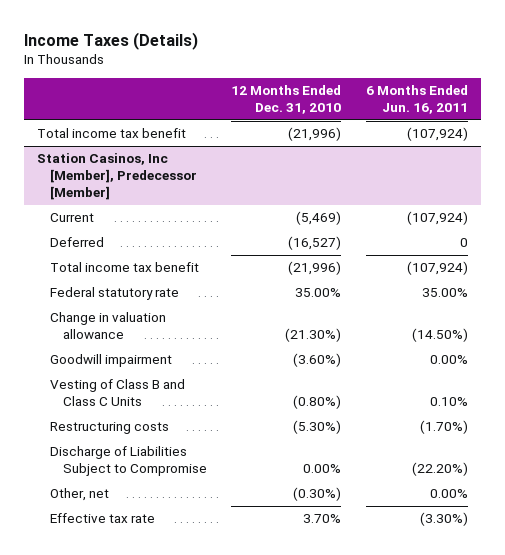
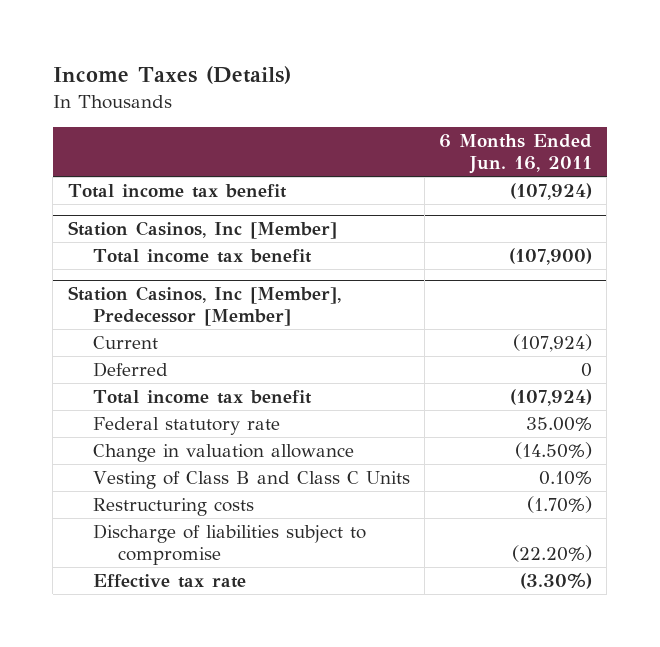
[231,85,342,115] 12 Months Ended Dec. 31, 2010 -> none
none -> [67,221,337,240] Station Casinos, Inc [Member]
none -> [92,249,312,264] Total income tax benefit
[49,354,172,368] Goodwill impairment -> none
[49,488,109,502] Other, net -> none
[49,446,207,477] Discharge of Liabilities Subject to Compromise -> [92,524,366,566] Discharge of liabilities subject to compromise

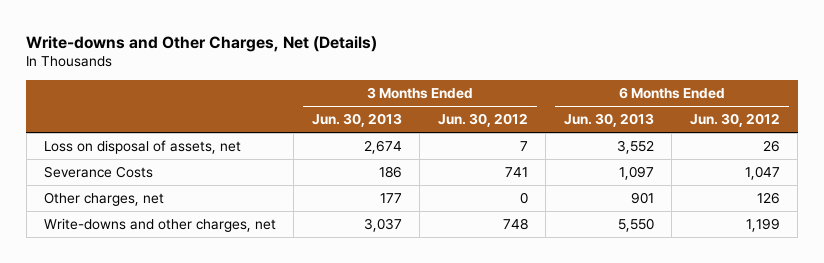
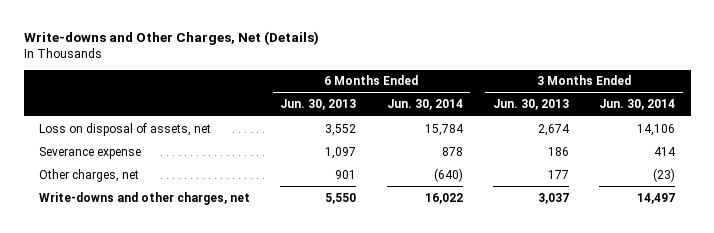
[437,113,528,128] Jun. 30, 2012 -> none
[689,113,780,128] Jun. 30, 2012 -> none
none -> [386,99,463,111] Jun. 30, 2014
none -> [599,99,676,111] Jun. 30, 2014
[44,165,154,178] Severance Costs -> [38,146,141,159] Severance expense

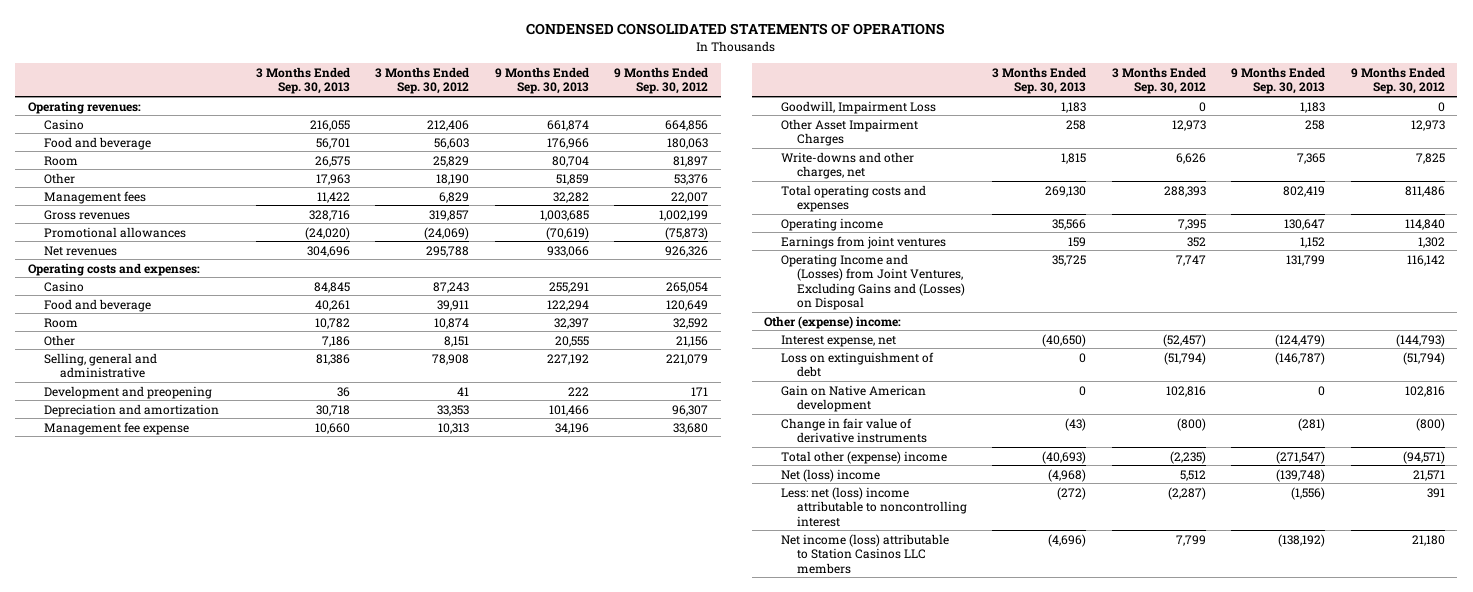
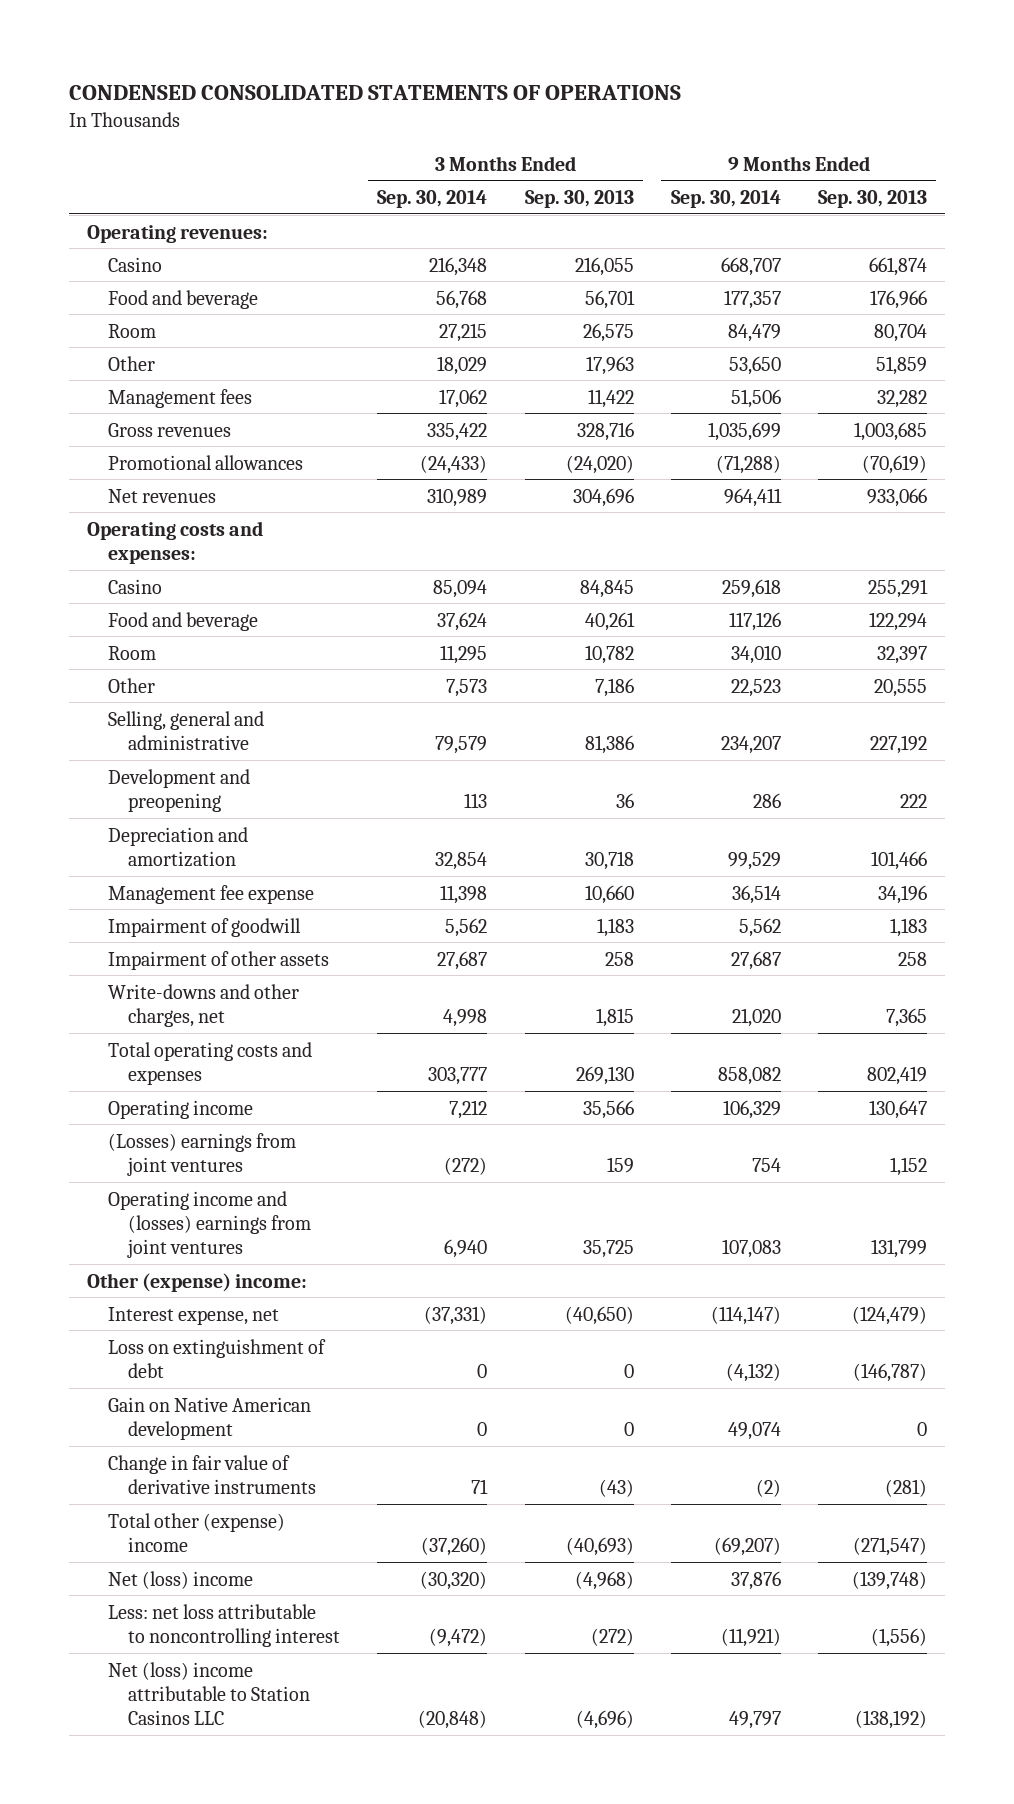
[375,66,470,95] 3 Months Ended Sep. 30, 2012 -> none
[614,66,709,95] 9 Months Ended Sep. 30, 2012 -> none
none -> [377,190,488,209] Sep. 30, 2014
none -> [670,190,781,209] Sep. 30, 2014
[780,100,936,114] Goodwill, Impairment Loss -> [107,917,301,937] Impairment of goodwill
[780,118,918,147] Other Asset Impairment Charges -> [107,950,329,970] Impairment of other assets
[780,235,946,249] Earnings from joint ventures -> [107,1132,296,1176] (Losses) earnings from joint ventures
[780,253,965,311] Operating Income and (Losses) from Joint Ventures, Excluding Gains and (Losses) on Disposal -> [107,1190,312,1259] Operating income and (losses) earnings from joint ventures
[780,486,967,527] Less: net (loss) income attributable to noncontrolling interest -> [107,1603,341,1647] Less: net loss attributable to noncontrolling interest
[780,533,949,574] Net income (loss) attributable to Station Casinos LLC members -> [107,1661,311,1726] Net (loss) income attributable to Station Casinos LLC

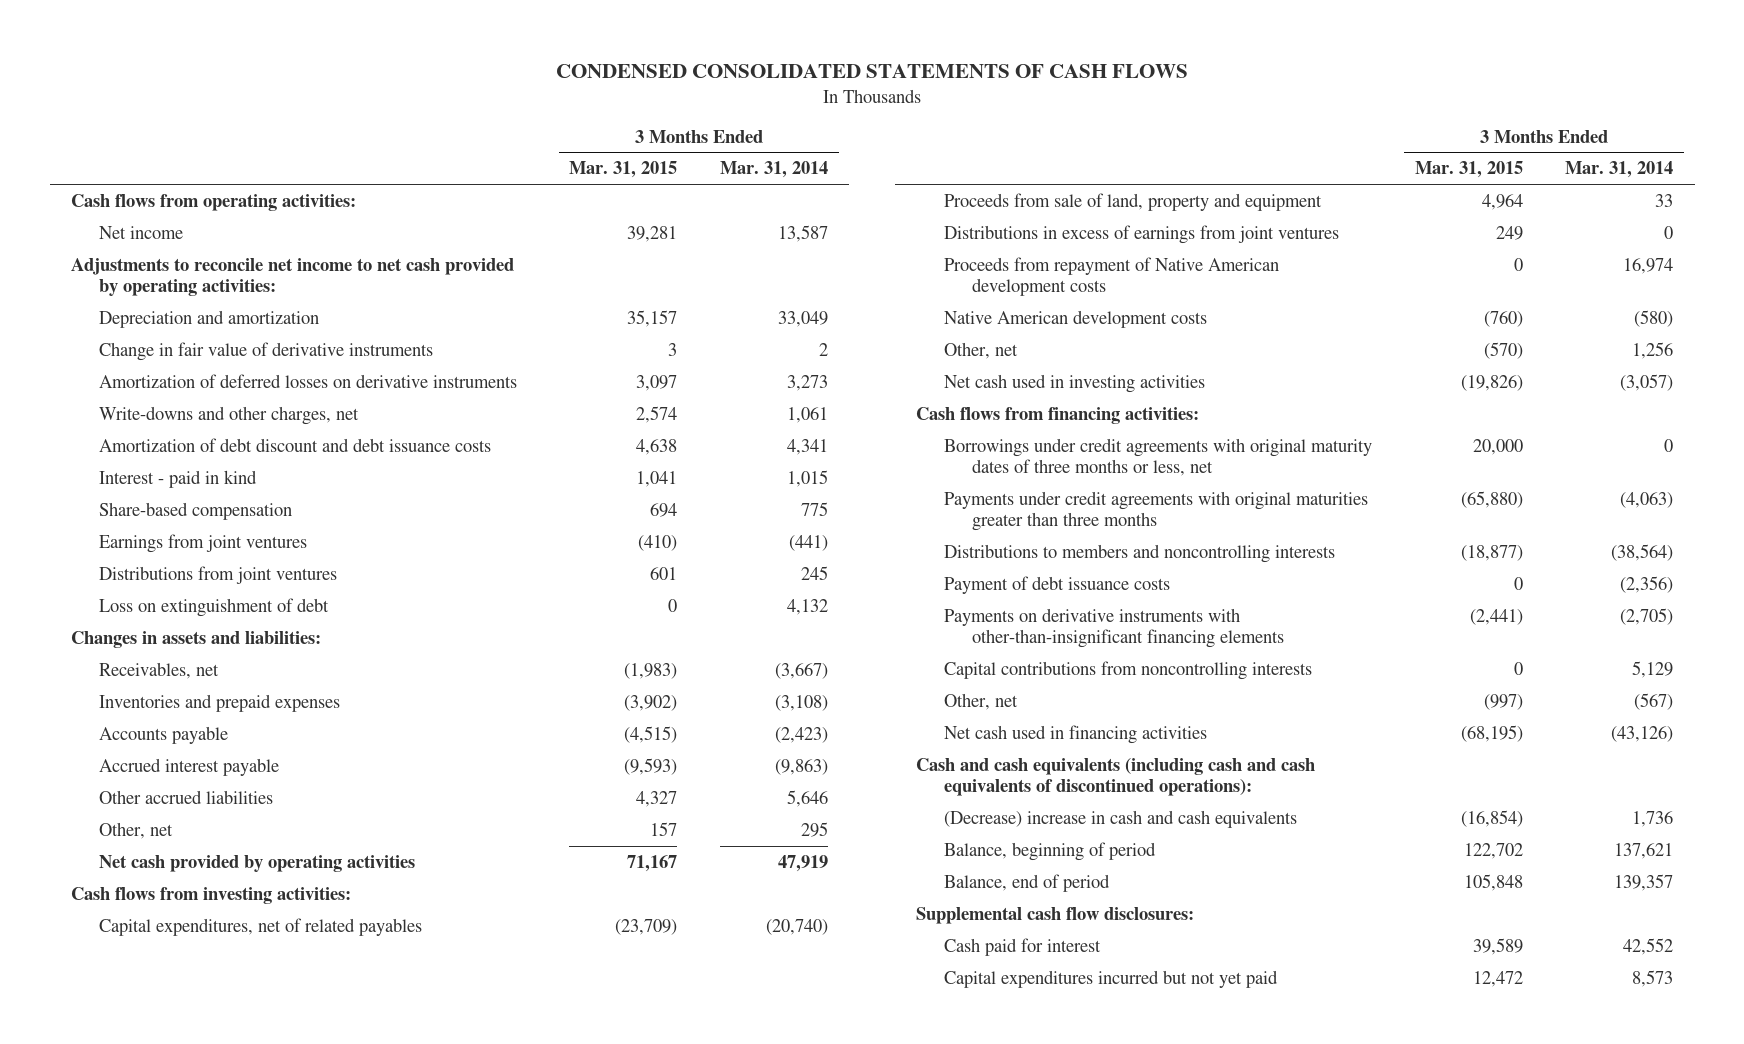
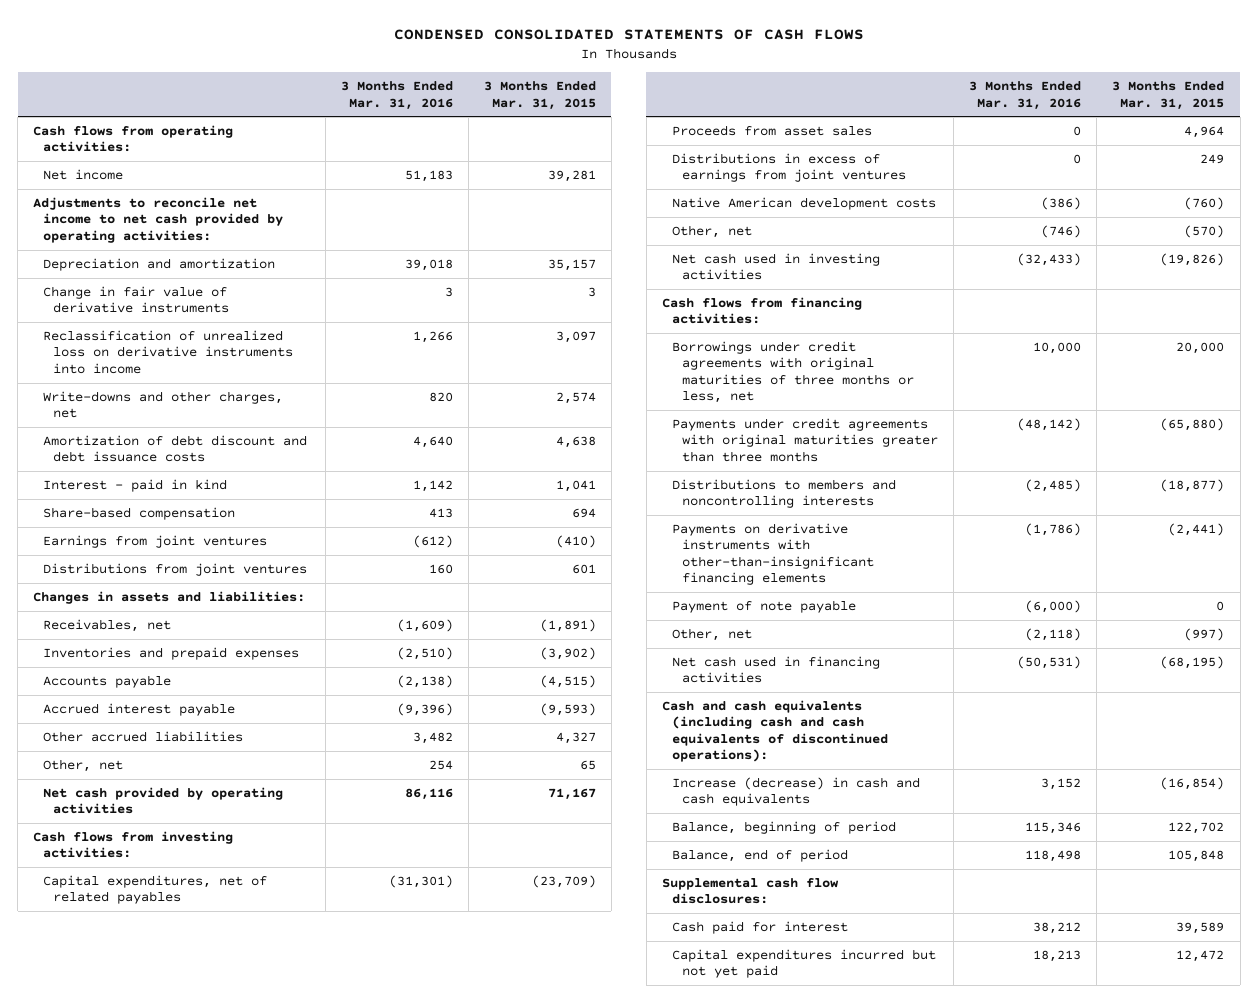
[719,161,828,179] Mar. 31, 2014 -> none
none -> [340,81,453,110] 3 Months Ended Mar. 31, 2016
[98,373,517,388] Amortization of deferred losses on derivative instruments -> [43,329,294,374] Reclassification of unrealized loss on derivative instruments into income
[98,597,329,617] Loss on extinguishment of debt -> none
[624,662,678,679] (1,983) -> [539,618,596,632] (1,891)
[650,821,678,836] 157 -> [579,759,596,770] 65
[944,192,1323,211] Proceeds from sale of land, property and equipment -> [671,124,872,136] Proceeds from asset sales
[944,256,1280,296] Proceeds from repayment of Native American development costs -> none
[944,437,1373,476] Borrowings under credit agreements with original maturity dates of three months or less, net -> [671,340,915,404] Borrowings under credit agreements with original maturities of three months or less, net
[944,575,1171,594] Payment of debt issuance costs -> none
[944,660,1313,680] Capital contributions from noncontrolling interests -> none
none -> [671,599,856,613] Payment of note payable
[944,809,1298,828] (Decrease) increase in cash and cash equivalents -> [671,776,920,807] Increase (decrease) in cash and cash equivalents

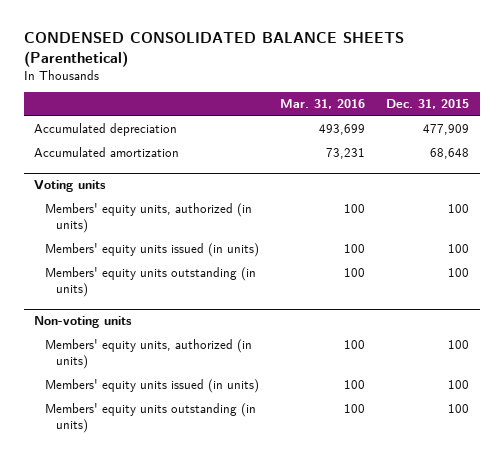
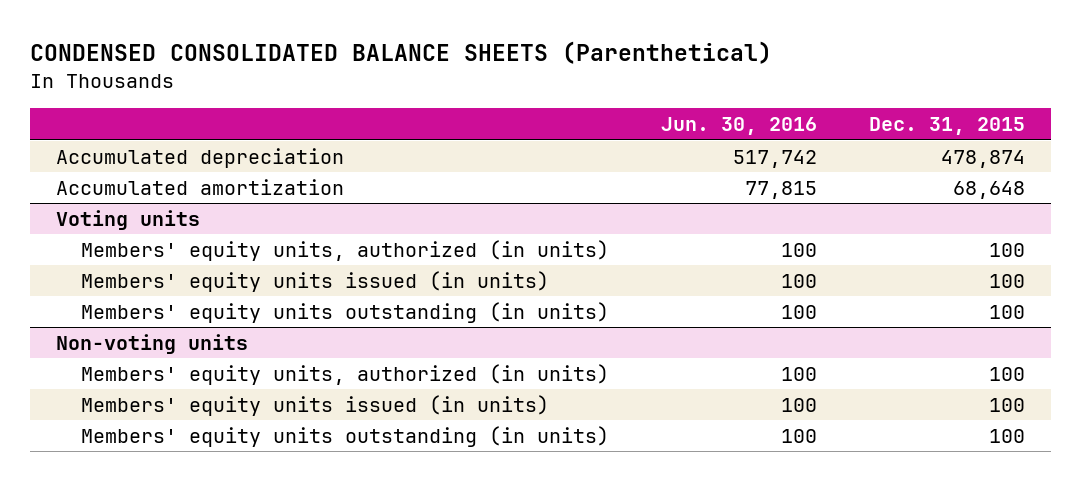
[279,99,365,110] Mar. 31, 2016 -> none
none -> [661,117,818,136] Jun. 30, 2016
[423,124,470,136] 477,909 -> [941,150,1026,169] 478,874

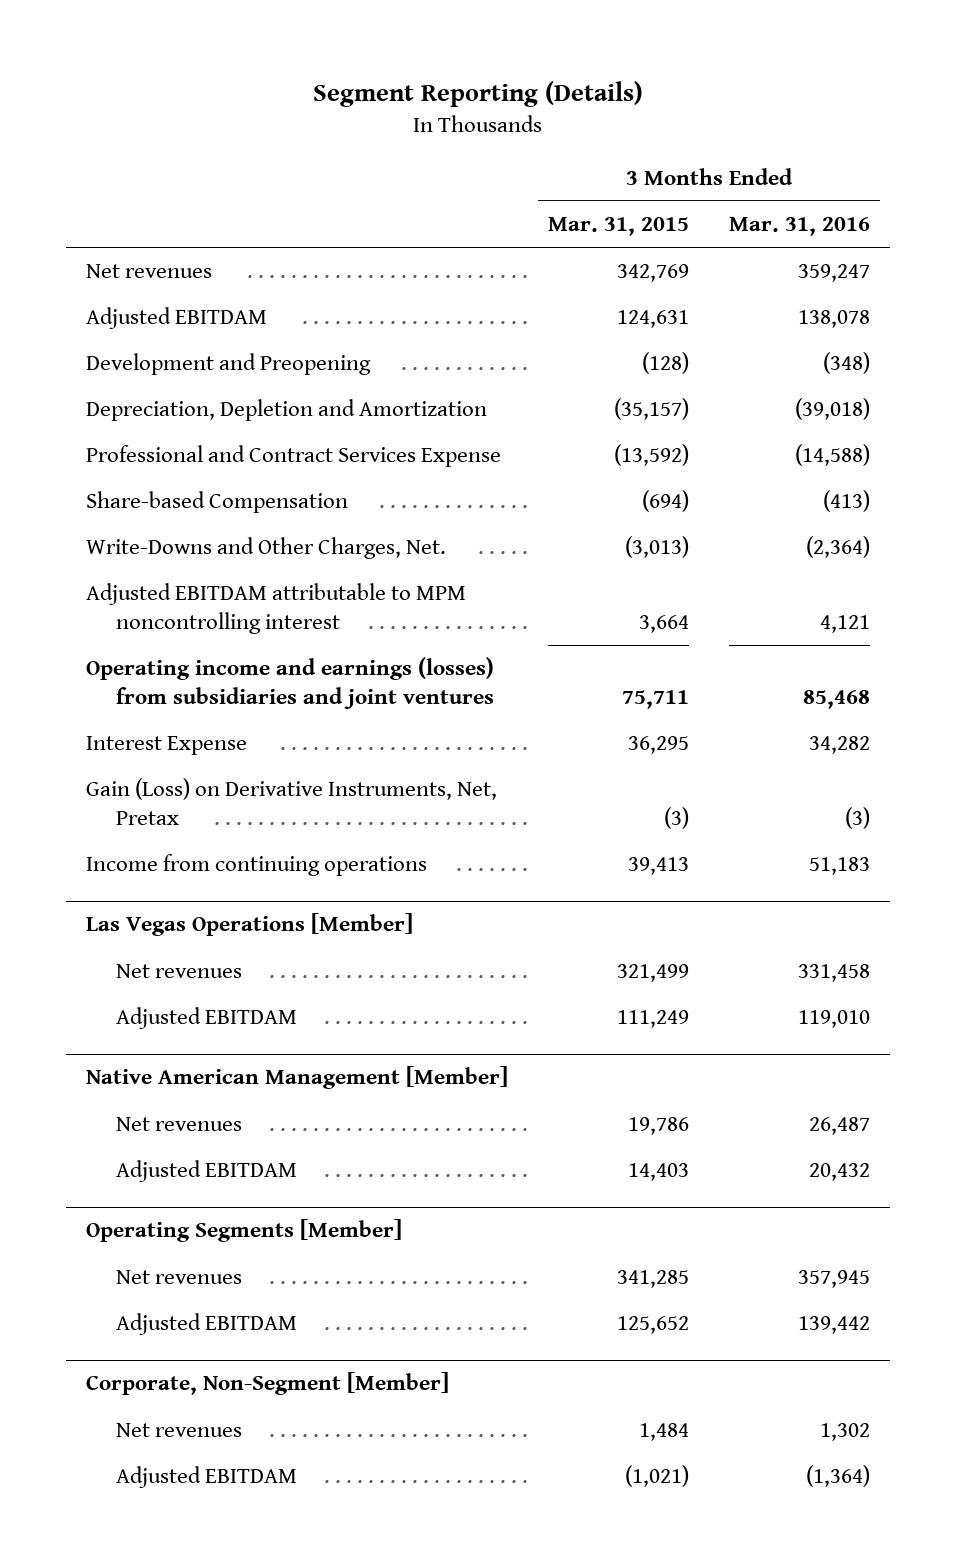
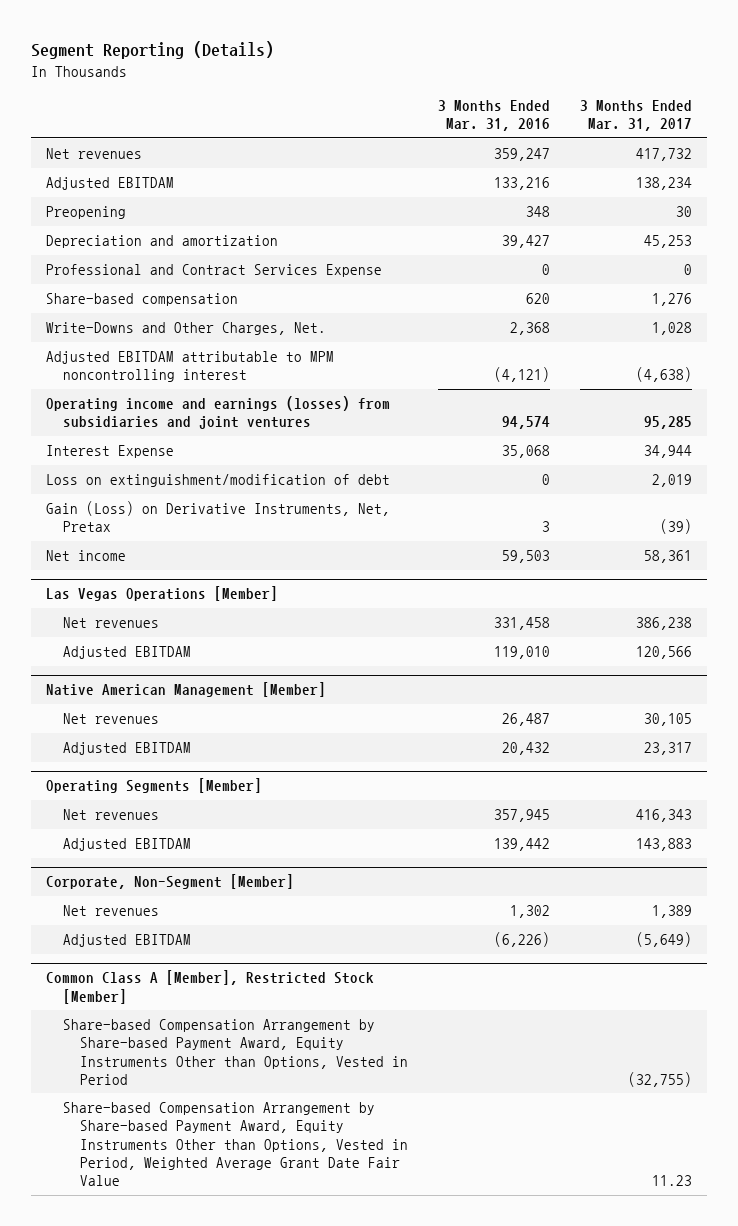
[548,216,690,236] Mar. 31, 2015 -> none
none -> [580,99,693,132] 3 Months Ended Mar. 31, 2017
[86,854,428,877] Income from continuing operations -> none
[798,310,871,329] 138,078 -> [494,177,551,191] 133,216
[86,353,372,376] Development and Preopening -> [46,206,127,220] Preopening
[823,352,871,375] (348) -> [526,206,551,218] 348
[86,399,488,422] Depreciation, Depletion and Amortization -> [46,235,279,249] Depreciation and amortization
[795,398,871,421] (39,018) -> [502,235,551,249] 39,427
[795,444,871,467] (14,588) -> [542,264,551,276] 0
[86,491,349,514] Share-based Compensation -> [46,293,239,307] Share-based compensation
[823,490,871,513] (413) -> [526,293,551,305] 620
[806,536,871,559] (2,364) -> [510,322,551,336] 2,368
[820,614,871,633] 4,121 -> [494,367,551,383] (4,121)
[803,689,871,709] 85,468 -> [502,416,551,430] 94,574
[809,736,871,755] 34,282 -> [502,445,551,459] 35,068
none -> [46,474,391,488] Loss on extinguishment/modification of debt
[845,806,871,829] (3) -> [542,521,551,533] 3
none -> [46,550,127,562] Net income
[806,1465,871,1488] (1,364) -> [494,932,551,948] (6,226)
none -> [46,970,375,1004] Common Class A [Member], Restricted Stock [Member]
none -> [63,1019,408,1085] Share-based Compensation Arrangement by Share-based Payment Award, Equity Instruments Other than Options, Vested in Period
none -> [63,1102,408,1187] Share-based Compensation Arrangement by Share-based Payment Award, Equity Instruments Other than Options, Vested in Period, Weighted Average Grant Date Fair Value

